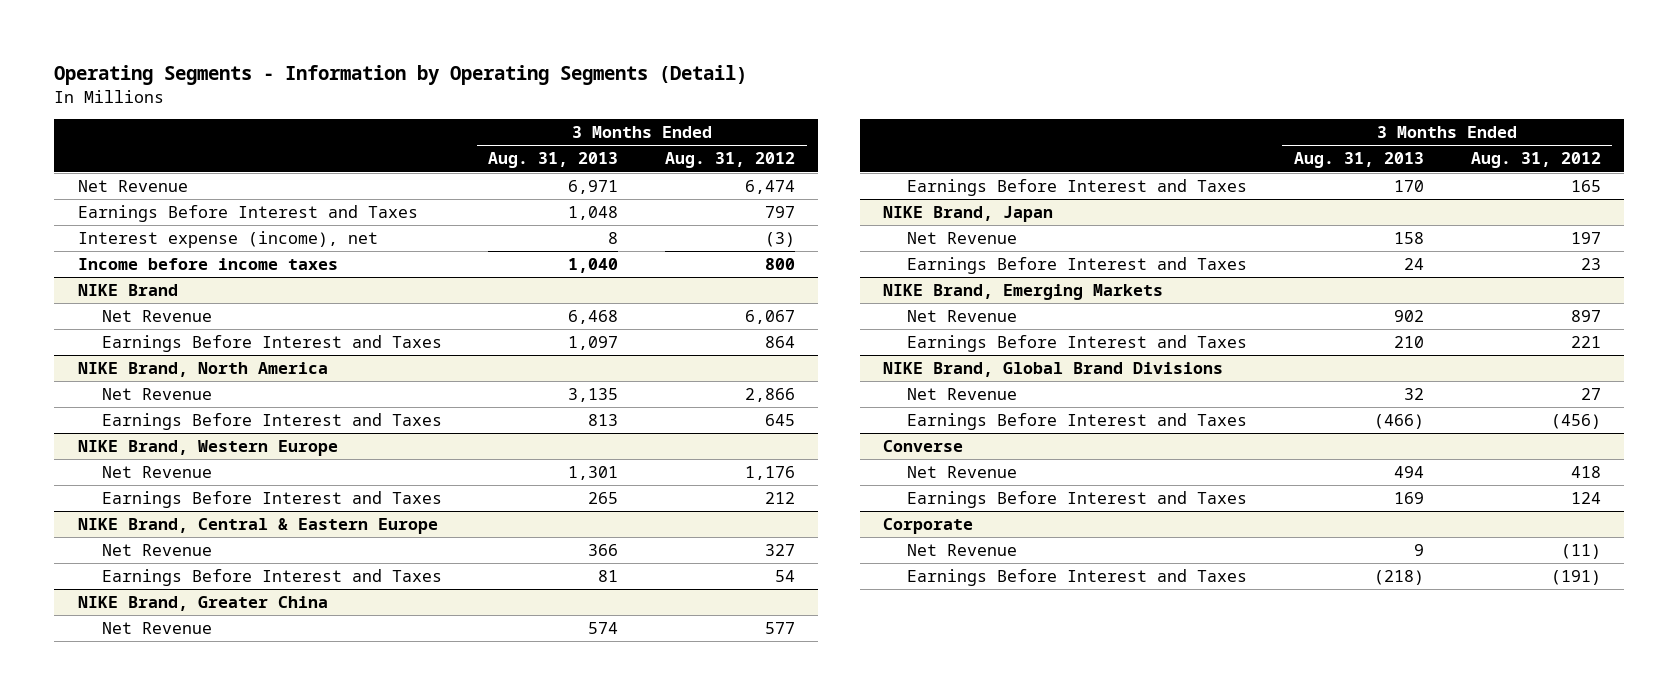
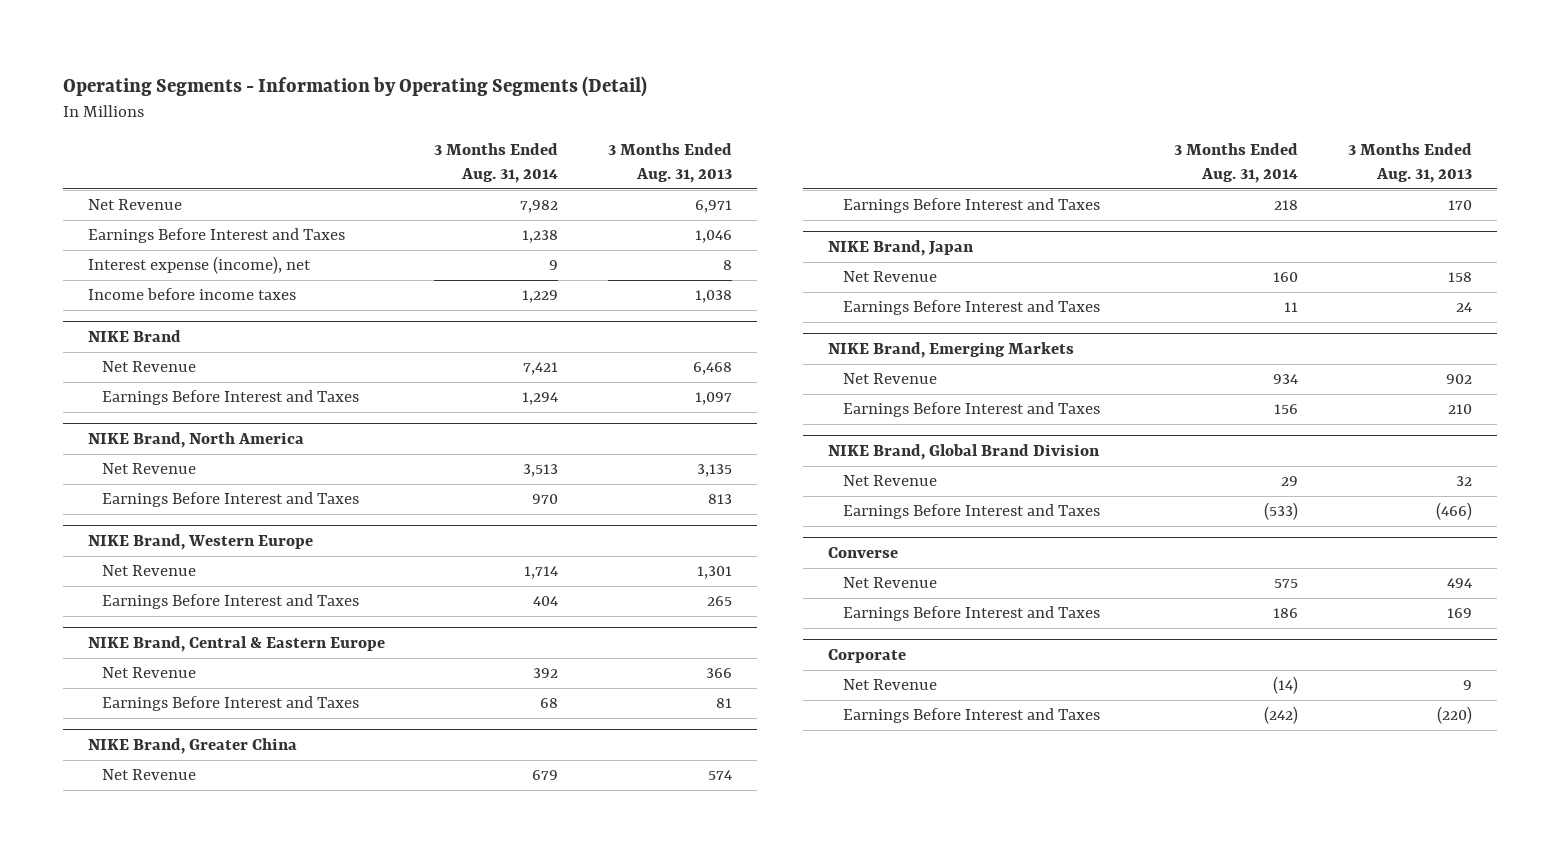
[665,152,796,169] Aug. 31, 2012 -> none
none -> [434,143,559,184] 3 Months Ended Aug. 31, 2014
[568,206,619,221] 1,048 -> [694,230,732,244] 1,046
[568,258,619,274] 1,040 -> [694,290,732,304] 1,038
[883,362,1224,378] NIKE Brand, Global Brand Divisions -> [827,444,1100,461] NIKE Brand, Global Brand Division
[1374,570,1425,586] (218) -> [1436,706,1472,725] (220)

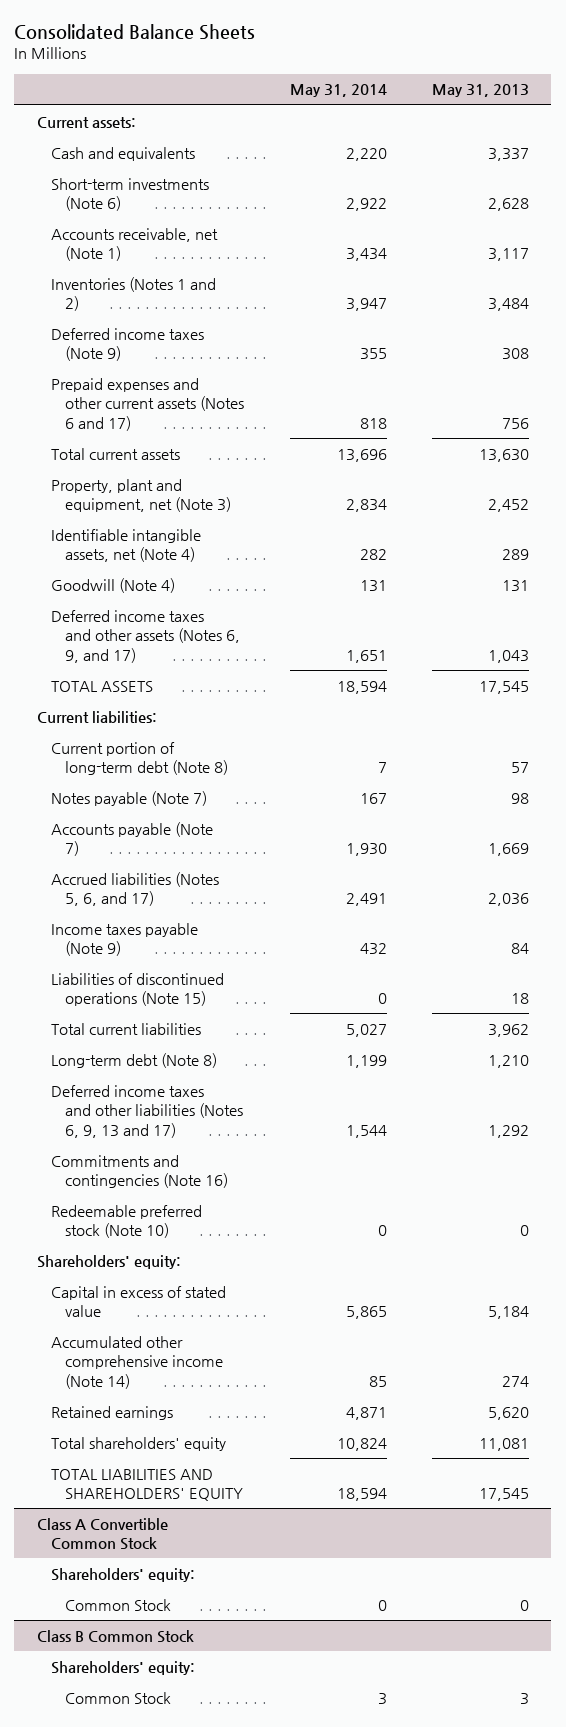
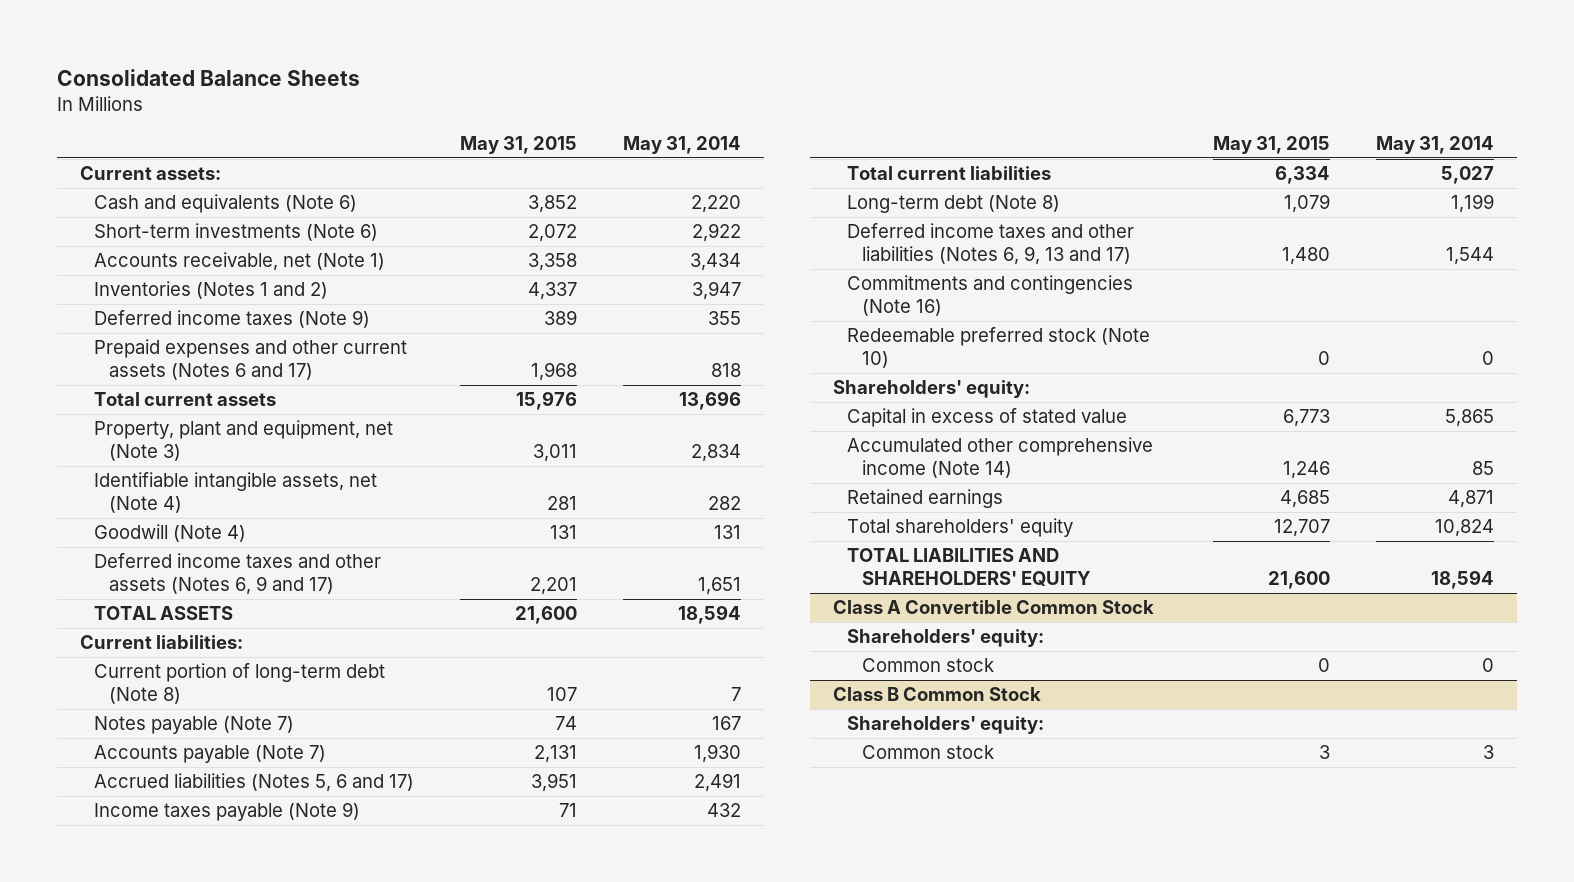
[431,84,529,98] May 31, 2013 -> none
none -> [460,136,578,155] May 31, 2015
[51,146,196,161] Cash and equivalents -> [94,194,358,214] Cash and equivalents (Note 6)
[51,609,241,663] Deferred income taxes and other assets (Notes 6, 9, and 17) -> [94,553,382,596] Deferred income taxes and other assets (Notes 6, 9 and 17)
[51,871,220,907] Accrued liabilities (Notes 5, 6, and 17) -> [94,773,415,793] Accrued liabilities (Notes 5, 6 and 17)
[51,972,225,1007] Liabilities of discontinued operations (Note 15) -> none
[65,1598,172,1611] Common Stock -> [861,658,994,673] Common stock
[65,1691,172,1704] Common Stock -> [861,745,994,760] Common stock

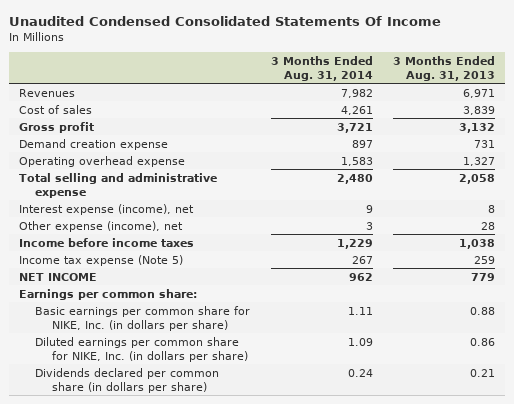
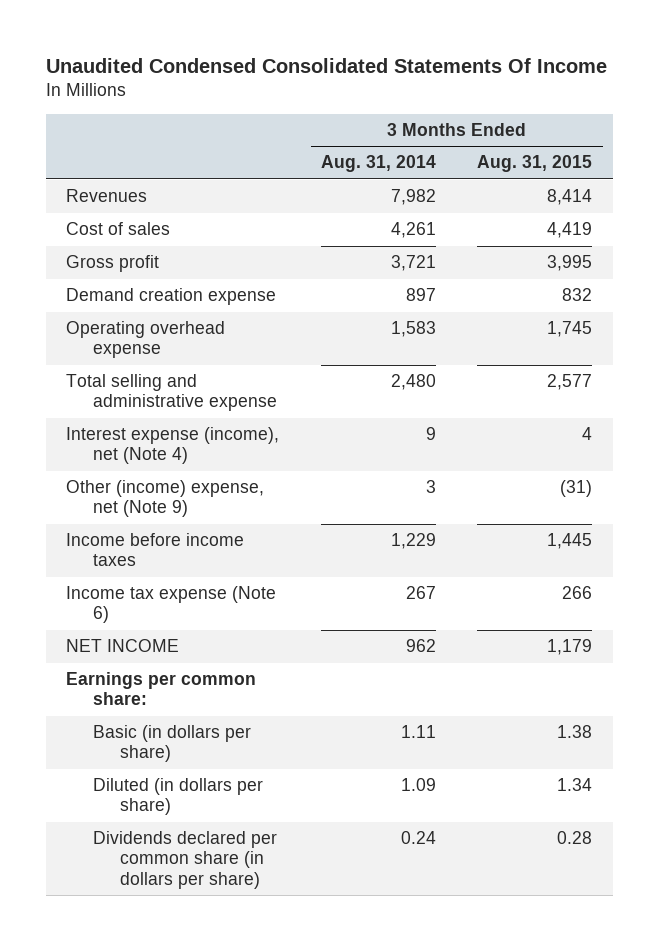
[393,55,496,81] 3 Months Ended Aug. 31, 2013 -> none
none -> [477,155,593,173] Aug. 31, 2015
[19,203,195,215] Interest expense (income), net -> [66,427,280,465] Interest expense (income), net (Note 4)
[19,220,184,232] Other expense (income), net -> [66,480,265,518] Other (income) expense, net (Note 9)
[19,254,184,266] Income tax expense (Note 5) -> [66,586,277,624] Income tax expense (Note 6)
[35,305,251,331] Basic earnings per common share for NIKE, Inc. (in dollars per share) -> [93,725,252,763] Basic (in dollars per share)
[35,336,248,362] Diluted earnings per common share for NIKE, Inc. (in dollars per share) -> [93,778,264,816] Diluted (in dollars per share)

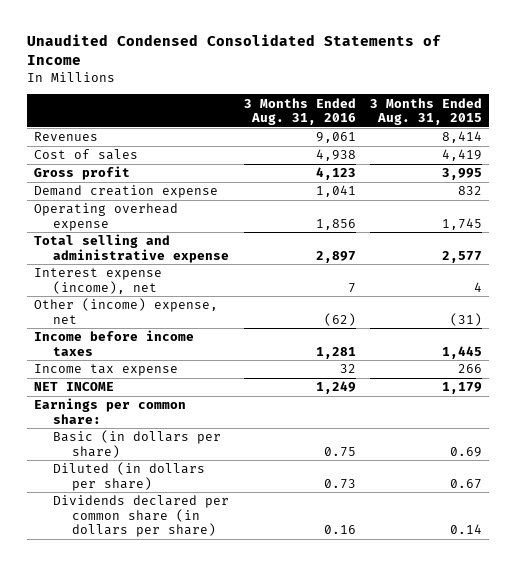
[45,57,607,73] Unaudited Condensed Consolidated Statements Of Income -> [27,34,442,66] Unaudited Condensed Consolidated Statements of Income
[320,155,436,173] Aug. 31, 2014 -> none
none -> [243,97,356,125] 3 Months Ended Aug. 31, 2016
[66,427,280,465] Interest expense (income), net (Note 4) -> [34,268,163,294] Interest expense (income), net
[66,480,265,518] Other (income) expense, net (Note 9) -> [34,298,219,324] Other (income) expense, net
[66,586,277,624] Income tax expense (Note 6) -> [34,364,179,377] Income tax expense
[557,725,593,739] 1.38 -> [449,446,482,457] 0.69
[557,778,593,792] 1.34 -> [449,478,482,489] 0.67
[557,831,593,845] 0.28 -> [449,523,482,534] 0.14

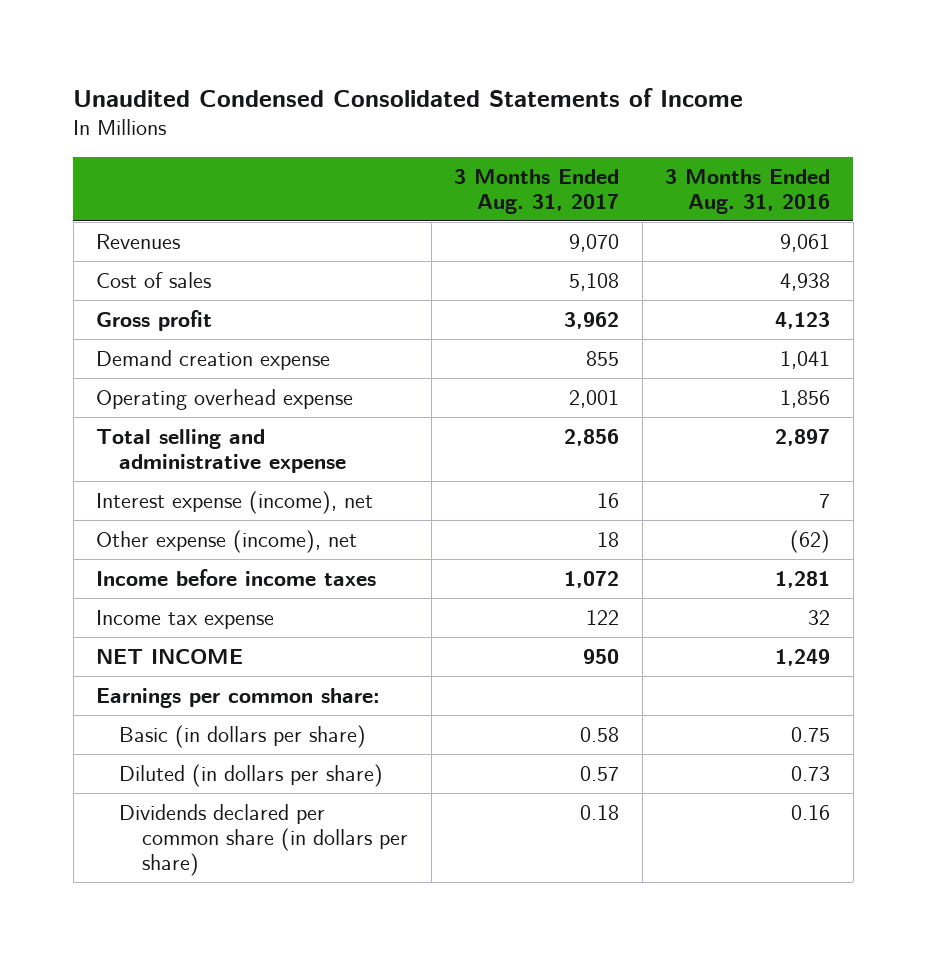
[369,97,482,125] 3 Months Ended Aug. 31, 2015 -> none
none -> [454,168,620,214] 3 Months Ended Aug. 31, 2017
[34,298,219,324] Other (income) expense, net -> [96,529,358,553] Other expense (income), net

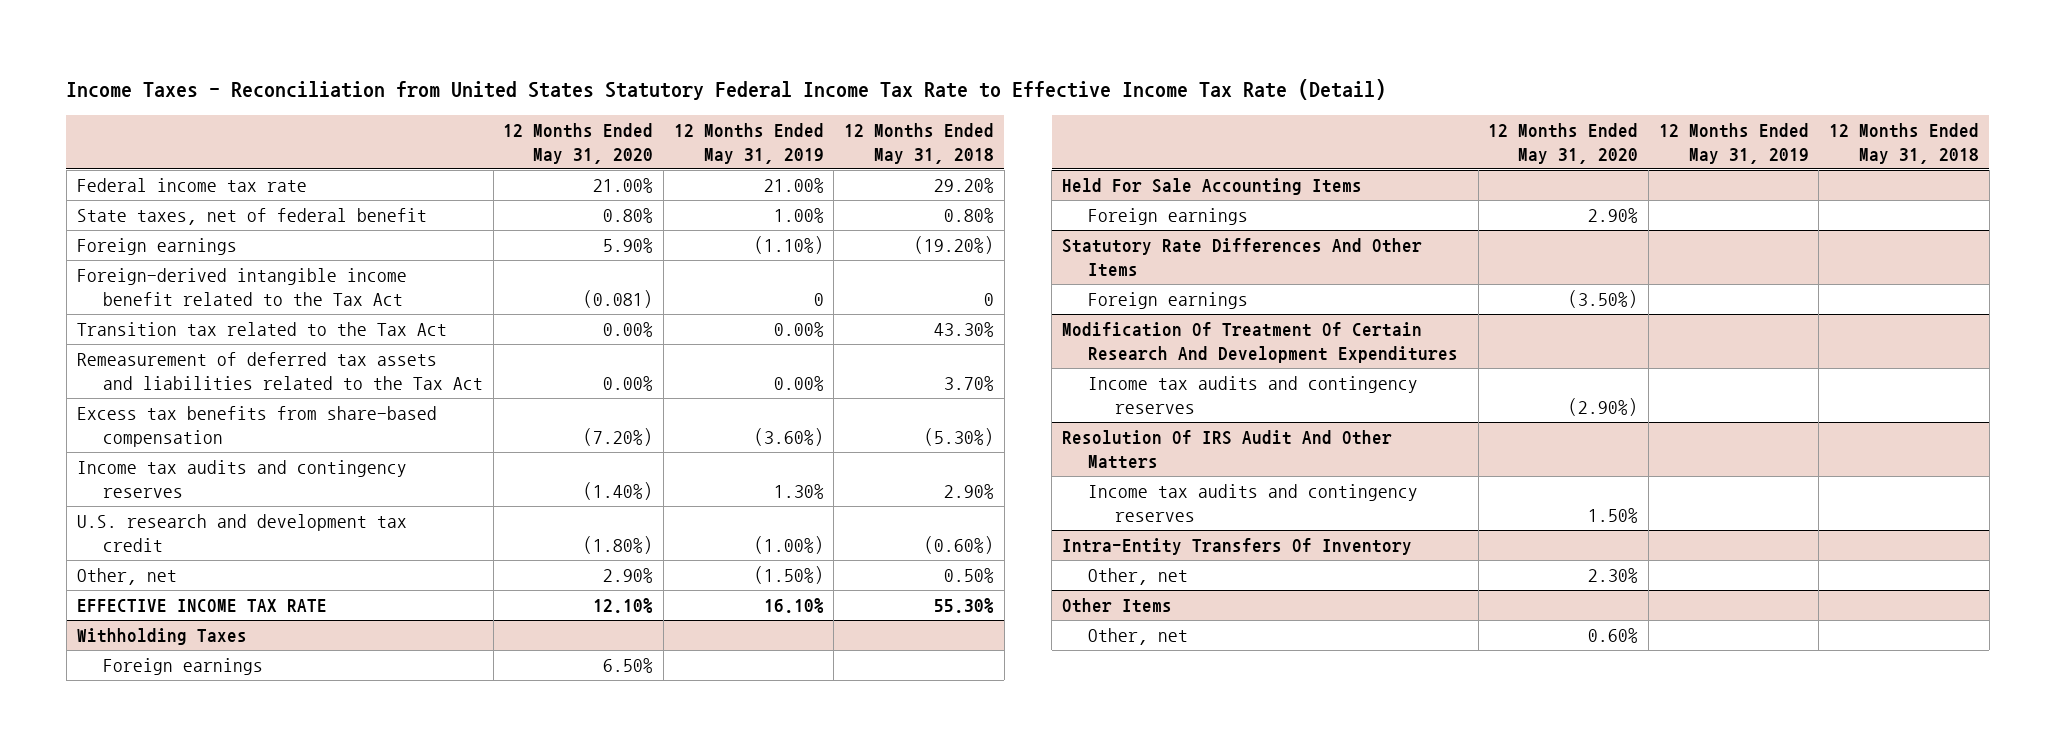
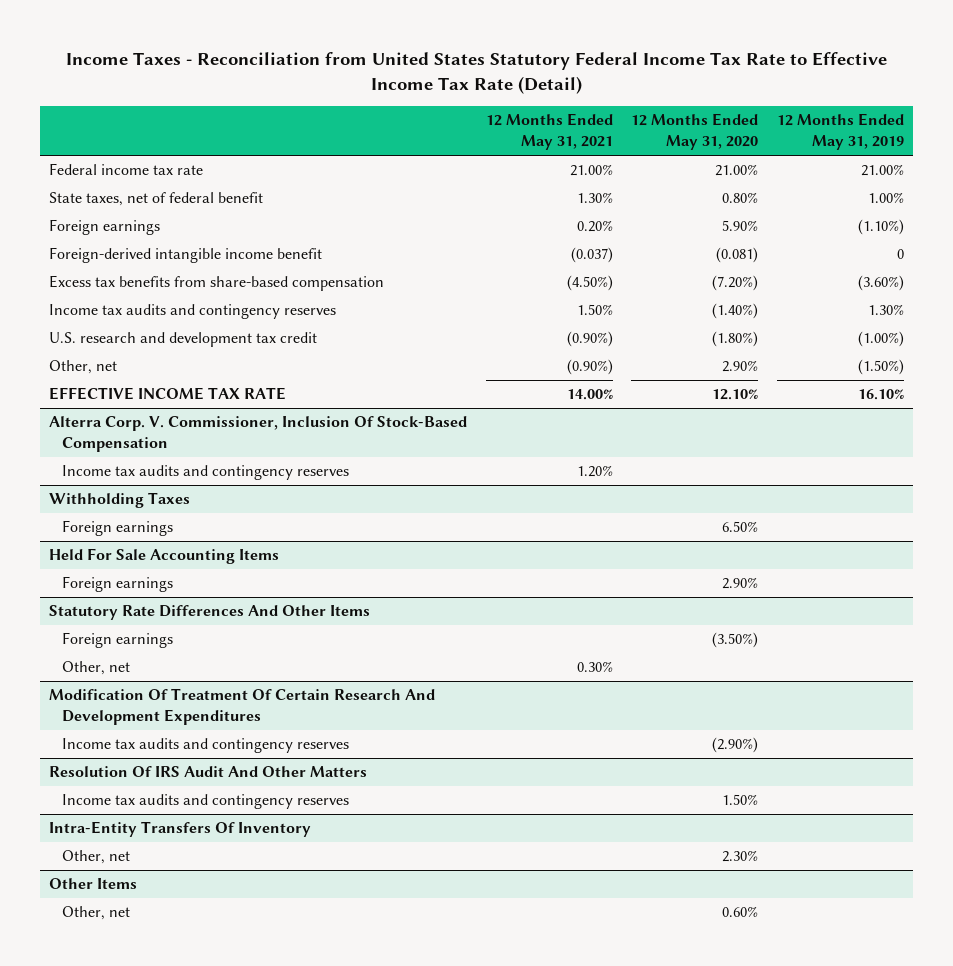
[843,123,994,164] 12 Months Ended May 31, 2018 -> none
none -> [485,113,613,151] 12 Months Ended May 31, 2021
[76,322,447,337] Transition tax related to the Tax Act -> none
[76,352,484,390] Remeasurement of deferred tax assets and liabilities related to the Tax Act -> none
[76,268,407,306] Foreign-derived intangible income benefit related to the Tax Act -> [49,247,323,264] Foreign-derived intangible income benefit
none -> [49,416,468,453] Alterra Corp. V. Commissioner, Inclusion Of Stock-Based Compensation
none -> [61,465,349,481] Income tax audits and contingency reserves
none -> [61,661,130,676] Other, net

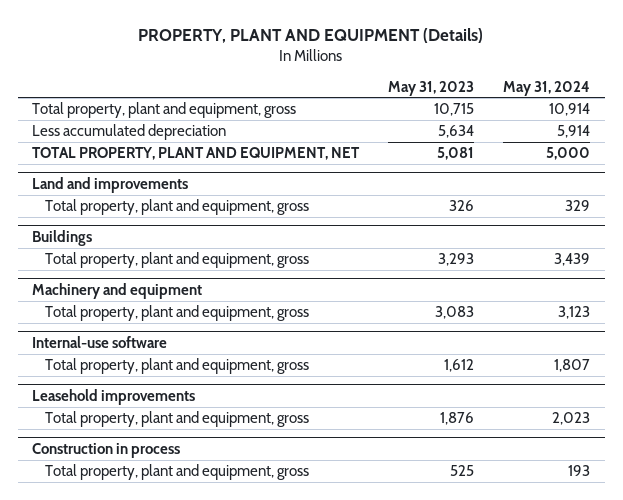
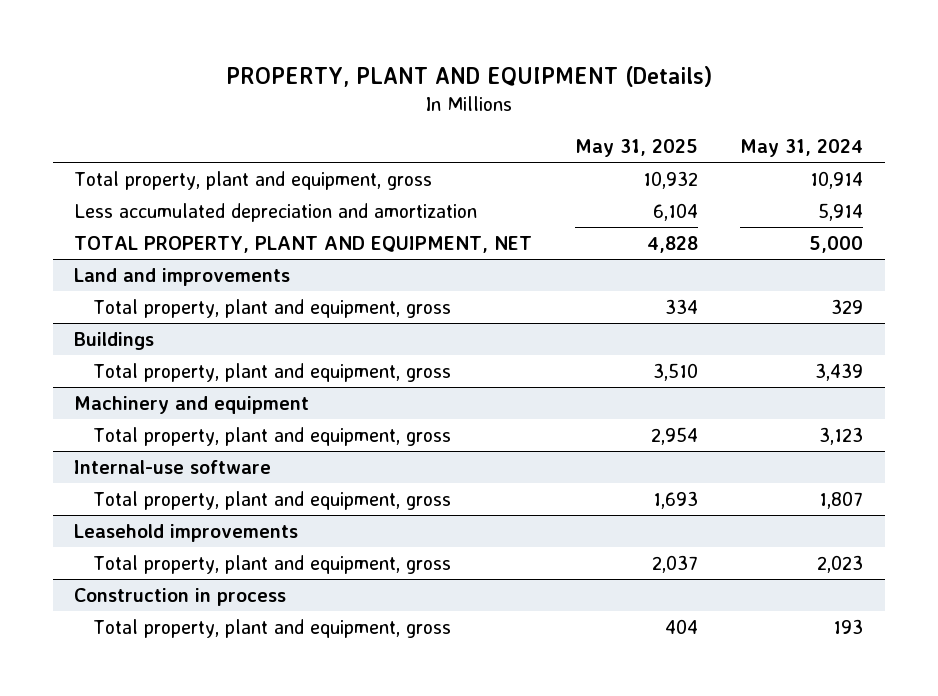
[388,80,475,96] May 31, 2023 -> none
none -> [574,139,698,158] May 31, 2025
[32,124,227,141] Less accumulated depreciation -> [74,202,478,222] Less accumulated depreciation and amortization

